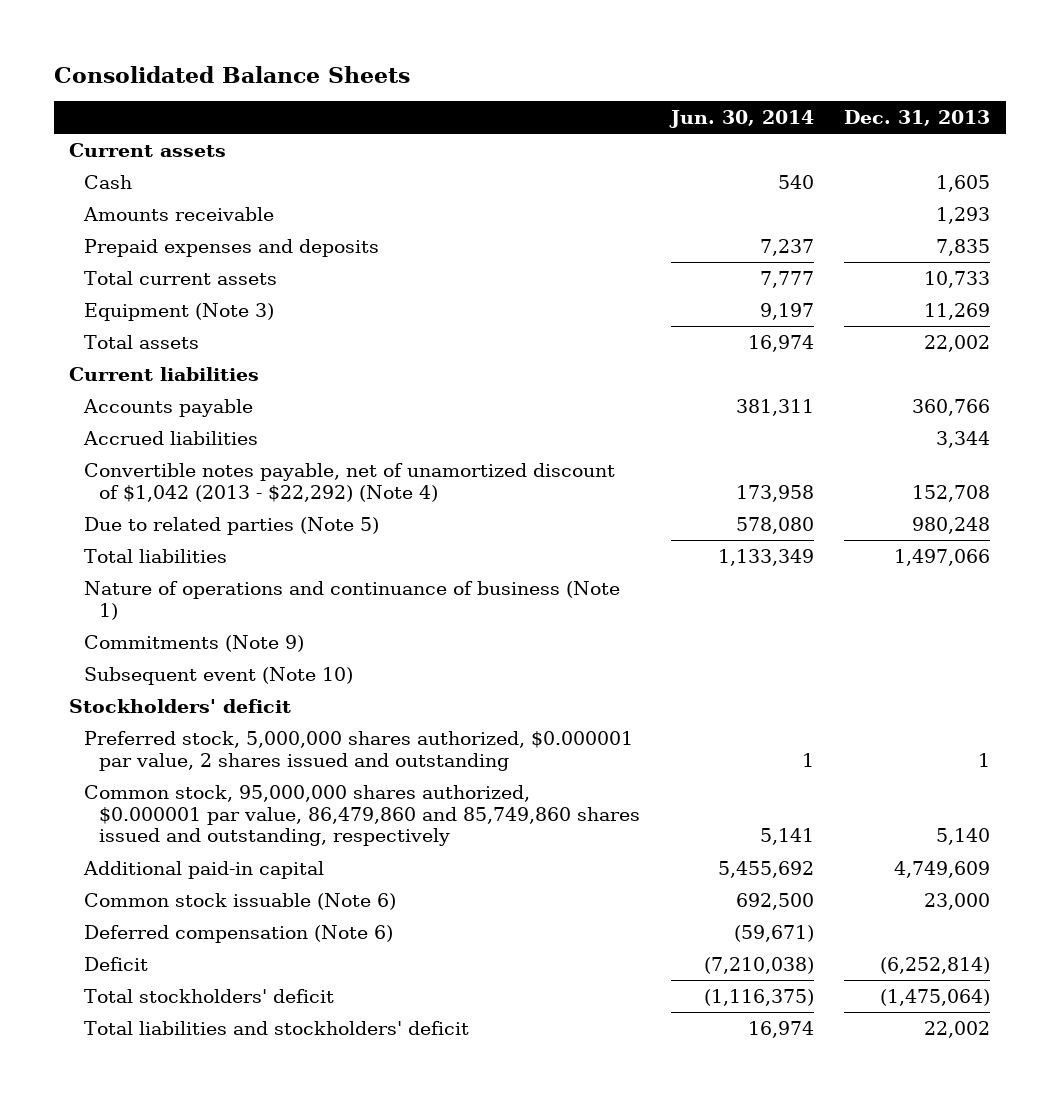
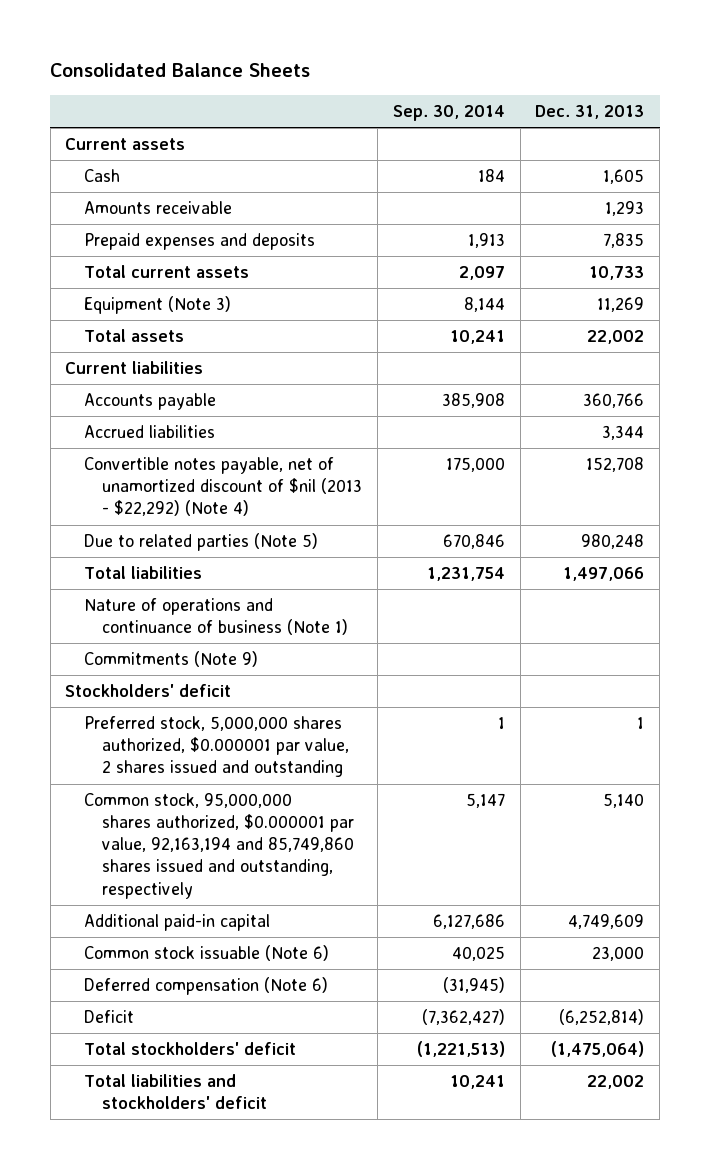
[668,110,814,129] Jun. 30, 2014 -> none
none -> [392,104,505,121] Sep. 30, 2014
[83,462,615,502] Convertible notes payable, net of unamortized discount of $1,042 (2013 - $22,292) (Note 4) -> [83,457,362,517] Convertible notes payable, net of unamortized discount of $nil (2013 - $22,292) (Note 4)
[83,666,353,685] Subsequent event (Note 10) -> none
[83,784,640,847] Common stock, 95,000,000 shares authorized, $0.000001 par value, 86,479,860 and 85,749,860 shares issued and outstanding, respectively -> [83,793,354,899] Common stock, 95,000,000 shares authorized, $0.000001 par value, 92,163,194 and 85,749,860 shares issued and outstanding, respectively

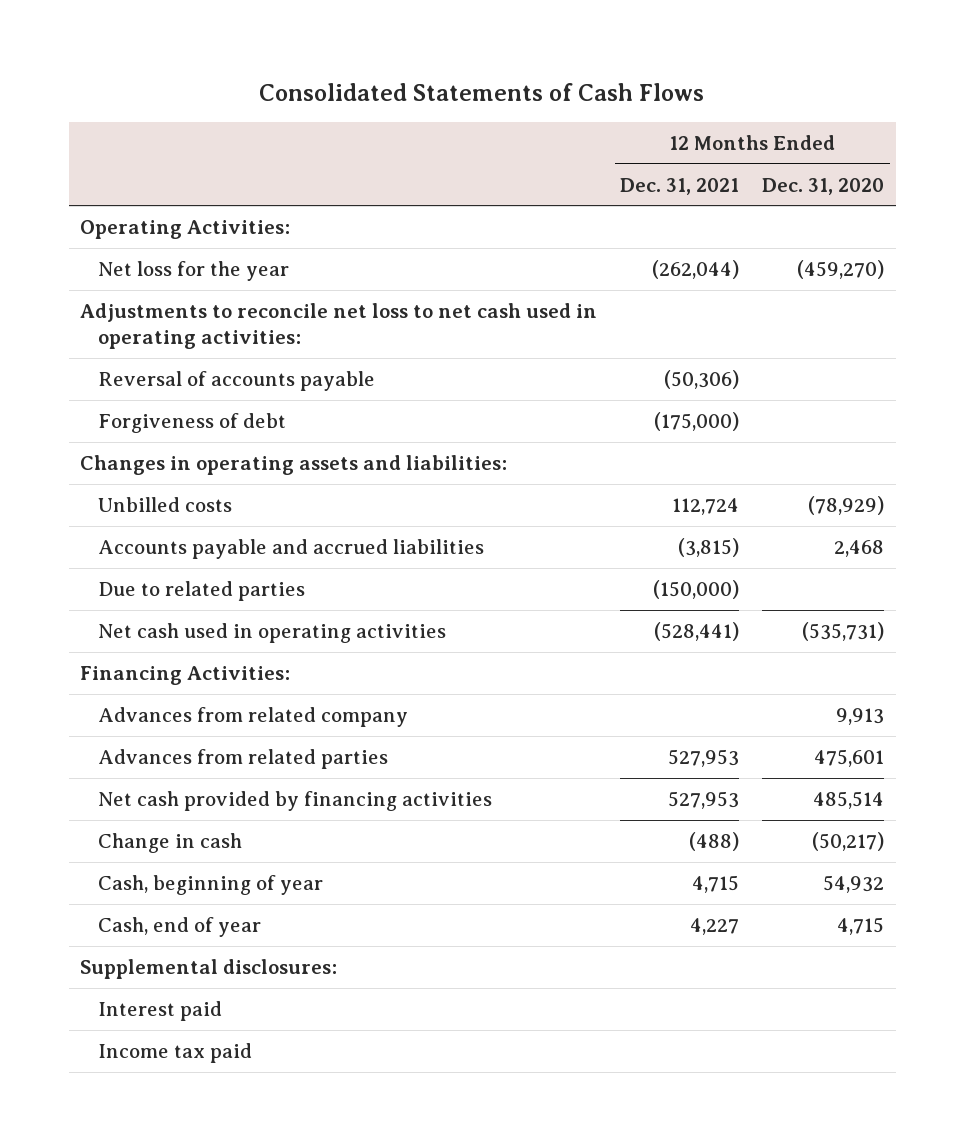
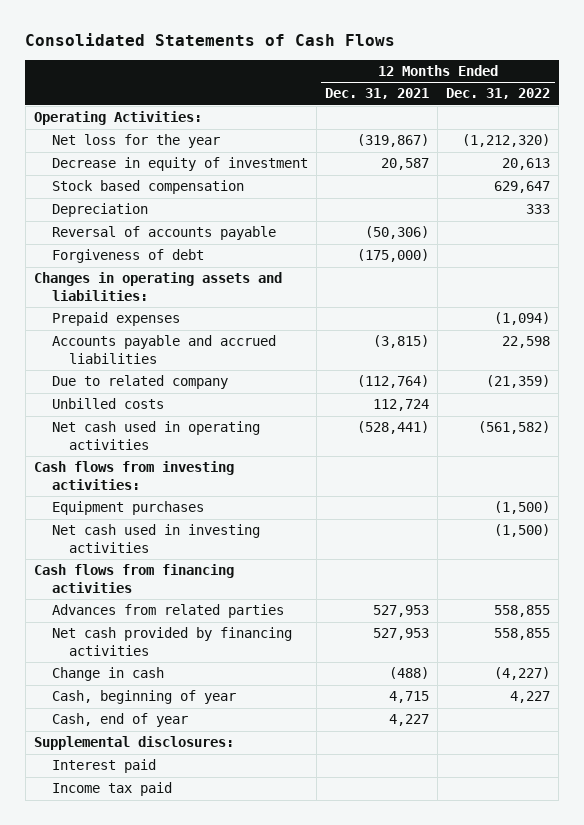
[762,177,885,195] Dec. 31, 2020 -> none
none -> [446,88,551,100] Dec. 31, 2022
[80,303,598,350] Adjustments to reconcile net loss to net cash used in operating activities: -> none
[652,260,740,280] (262,044) -> [357,134,430,148] (319,867)
none -> [51,157,308,172] Decrease in equity of investment
none -> [51,180,244,195] Stock based compensation
none -> [51,203,148,218] Depreciation
none -> [51,312,180,327] Prepaid expenses
[98,581,306,602] Due to related parties -> [51,375,228,390] Due to related company
[653,580,740,600] (150,000) -> [357,375,430,389] (112,764)
[98,497,233,513] Unbilled costs -> [51,398,164,410] Unbilled costs
[98,707,409,728] Advances from related company -> none
none -> [33,461,234,490] Cash flows from investing activities:
none -> [51,501,204,516] Equipment purchases
none -> [51,524,260,553] Net cash used in investing activities
[80,666,291,686] Financing Activities: -> [33,564,234,593] Cash flows from financing activities

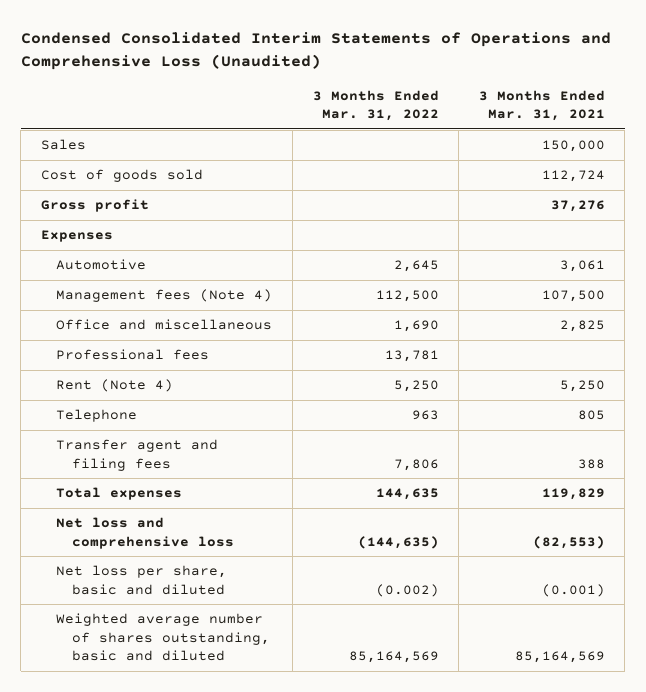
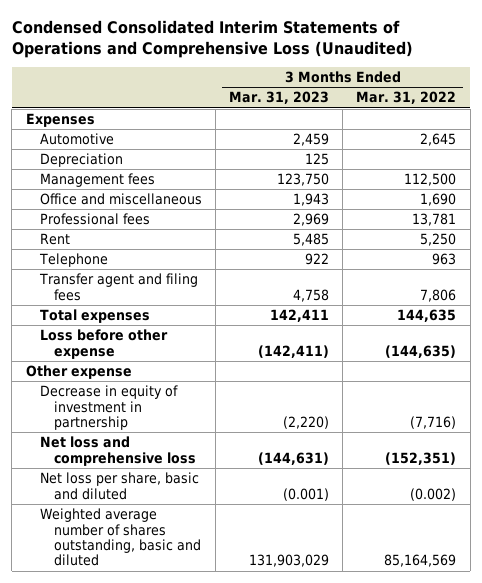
[478,89,605,122] 3 Months Ended Mar. 31, 2021 -> none
none -> [228,91,329,105] Mar. 31, 2023
[40,139,86,151] Sales -> none
[40,169,203,183] Cost of goods sold -> none
[40,199,149,213] Gross profit -> none
none -> [39,153,123,168] Depreciation
[56,289,273,303] Management fees (Note 4) -> [39,173,155,188] Management fees
[56,379,174,393] Rent (Note 4) -> [39,233,70,246] Rent
none -> [39,329,168,359] Loss before other expense
none -> [25,365,132,380] Other expense
none -> [39,385,178,430] Decrease in equity of investment in partnership
[357,535,439,549] (144,635) -> [385,451,457,465] (152,351)

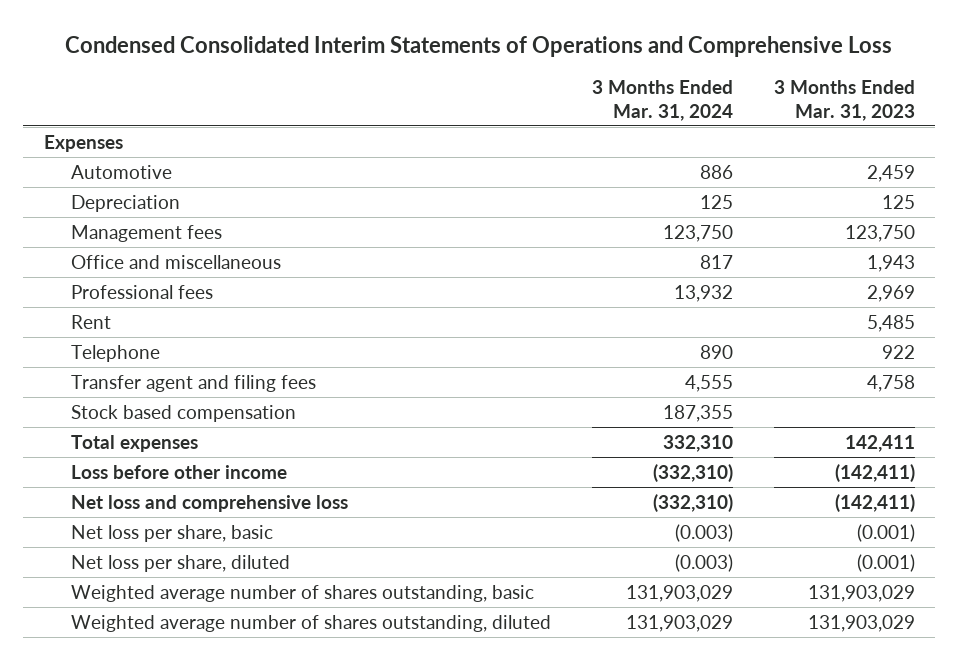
[11,19,413,58] Condensed Consolidated Interim Statements of Operations and Comprehensive Loss (Unaudited) -> [65,35,893,57] Condensed Consolidated Interim Statements of Operations and Comprehensive Loss
[356,91,457,105] Mar. 31, 2022 -> none
none -> [591,79,733,121] 3 Months Ended Mar. 31, 2024
none -> [70,404,296,422] Stock based compensation
[25,365,132,380] Other expense -> none
[39,385,178,430] Decrease in equity of investment in partnership -> none
[39,329,168,359] Loss before other expense -> [70,464,287,479] Loss before other income
[257,451,329,465] (144,631) -> [834,493,915,512] (142,411)
[39,472,199,500] Net loss per share, basic and diluted -> [70,524,273,542] Net loss per share, basic
none -> [70,554,290,572] Net loss per share, diluted
[39,508,201,567] Weighted average number of shares outstanding, basic and diluted -> [70,584,534,602] Weighted average number of shares outstanding, basic
none -> [70,614,551,632] Weighted average number of shares outstanding, diluted

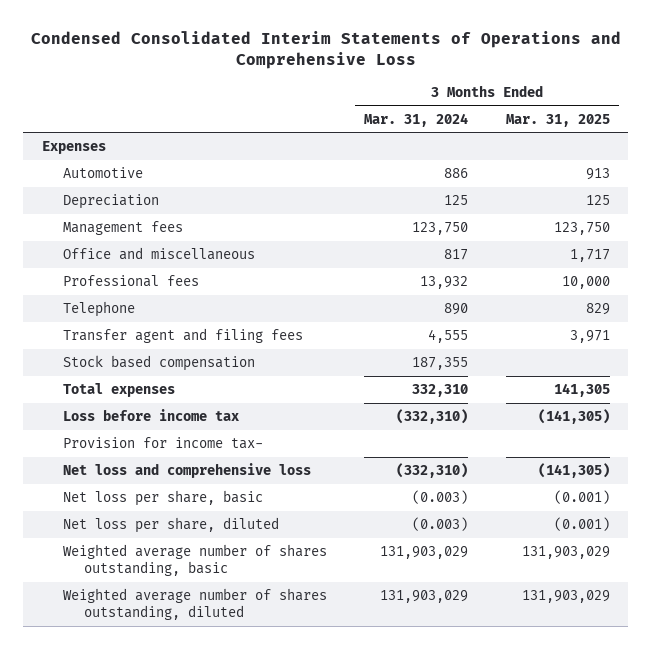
[773,79,915,121] 3 Months Ended Mar. 31, 2023 -> none
none -> [505,113,610,127] Mar. 31, 2025
[70,314,111,329] Rent -> none
[70,464,287,479] Loss before other income -> [62,409,239,422] Loss before income tax
none -> [62,437,263,450] Provision for income tax-

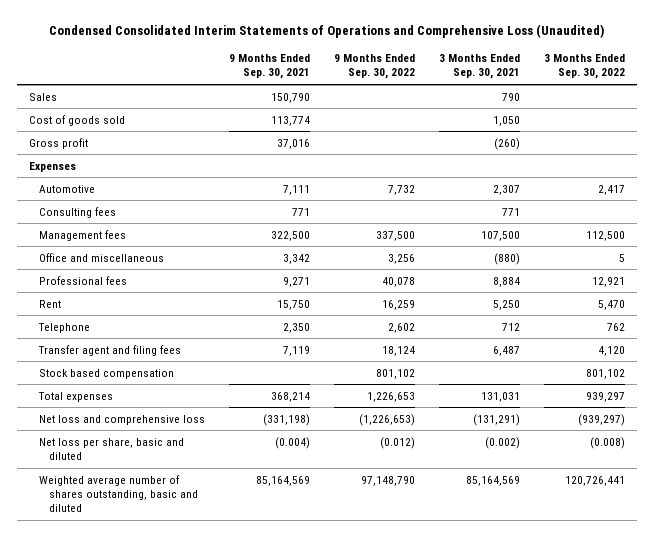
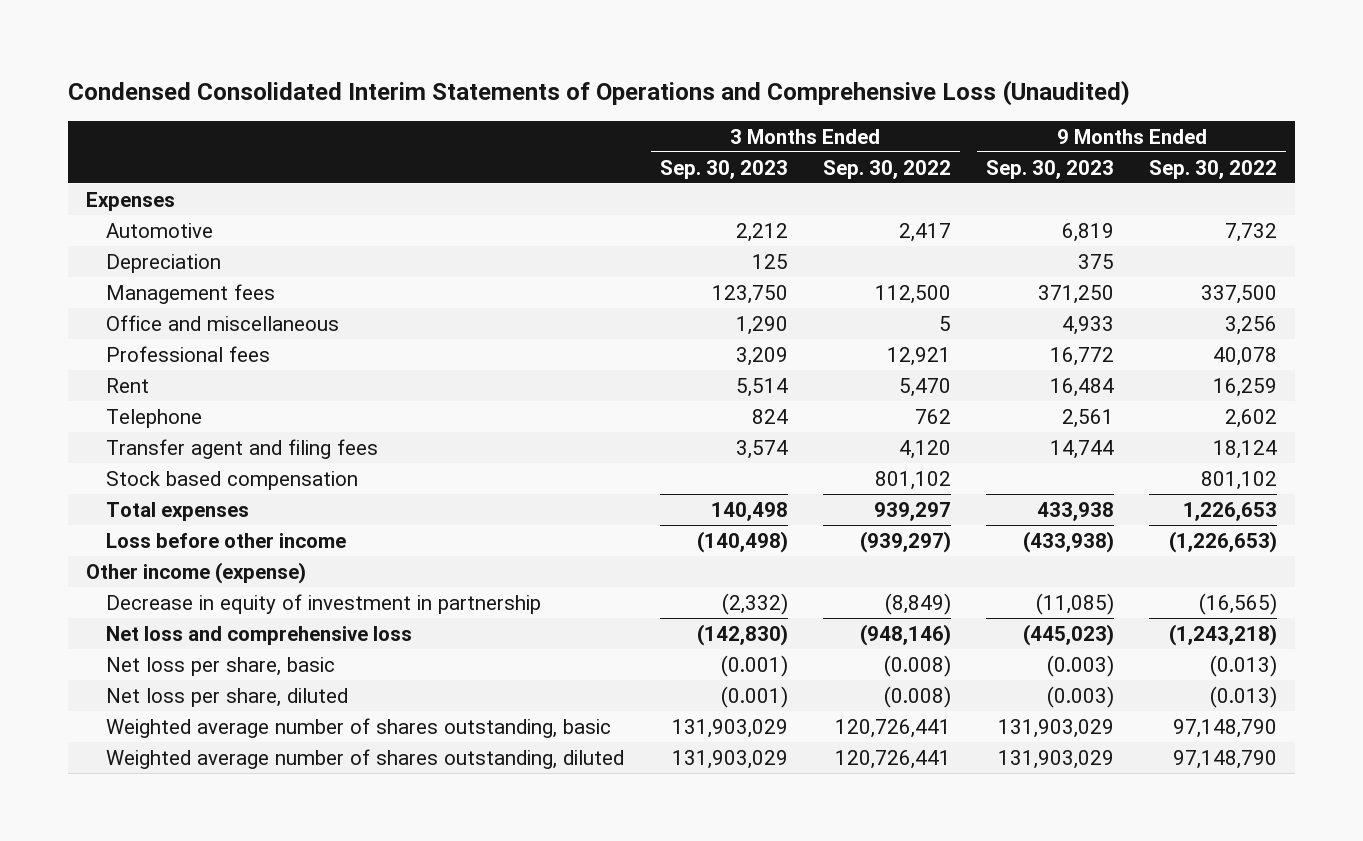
[228,54,310,80] 9 Months Ended Sep. 30, 2021 -> none
[439,54,521,80] 3 Months Ended Sep. 30, 2021 -> none
none -> [659,159,788,179] Sep. 30, 2023
none -> [986,159,1115,179] Sep. 30, 2023
[29,92,58,101] Sales -> none
[29,114,126,126] Cost of goods sold -> none
[29,137,89,149] Gross profit -> none
[38,206,116,218] Consulting fees -> none
none -> [106,253,222,273] Depreciation
none -> [106,532,347,548] Loss before other income
none -> [85,561,306,584] Other income (expense)
none -> [106,593,542,614] Decrease in equity of investment in partnership
[359,413,416,426] (1,226,653) -> [1169,623,1278,646] (1,243,218)
[578,413,626,426] (939,297) -> [859,623,951,646] (948,146)
[38,437,184,460] Net loss per share, basic and diluted -> [106,656,336,676] Net loss per share, basic
[380,436,416,449] (0.012) -> [1210,654,1278,677] (0.013)
none -> [106,687,349,707] Net loss per share, diluted
[38,474,198,513] Weighted average number of shares outstanding, basic and diluted -> [106,717,612,738] Weighted average number of shares outstanding, basic
none -> [106,748,625,769] Weighted average number of shares outstanding, diluted

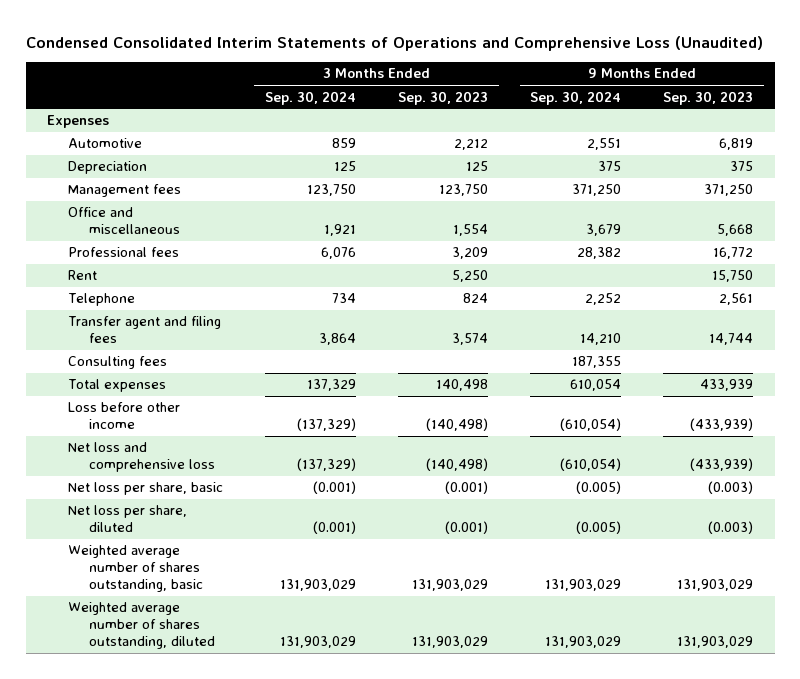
[822,159,951,179] Sep. 30, 2022 -> none
[1149,159,1278,179] Sep. 30, 2022 -> none
none -> [265,90,357,105] Sep. 30, 2024
none -> [530,90,622,105] Sep. 30, 2024
[735,315,788,335] 1,290 -> [453,224,489,237] 1,554
[1062,315,1115,335] 4,933 -> [717,224,754,237] 5,668
[735,377,788,397] 5,514 -> [452,270,489,283] 5,250
[1050,377,1115,397] 16,484 -> [712,270,754,283] 15,750
[106,470,359,490] Stock based compensation -> none
[85,561,306,584] Other income (expense) -> none
[106,593,542,614] Decrease in equity of investment in partnership -> none
none -> [67,356,167,370] Consulting fees
[1037,501,1115,521] 433,938 -> [700,379,754,392] 433,939
[1023,530,1115,553] (433,938) -> [690,418,754,432] (433,939)
[696,623,788,646] (142,830) -> [426,458,489,472] (140,498)
[1023,623,1115,646] (445,023) -> [690,458,754,472] (433,939)

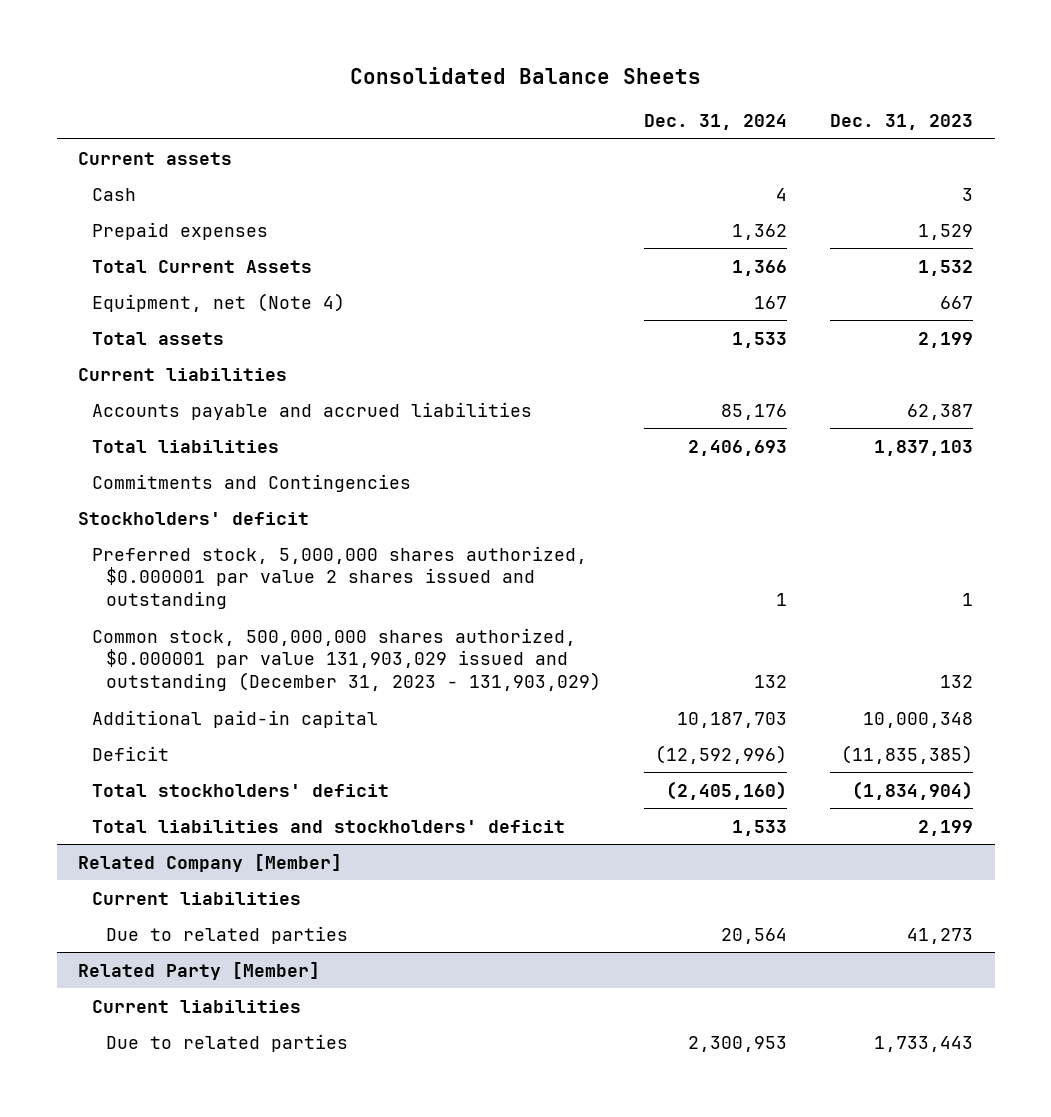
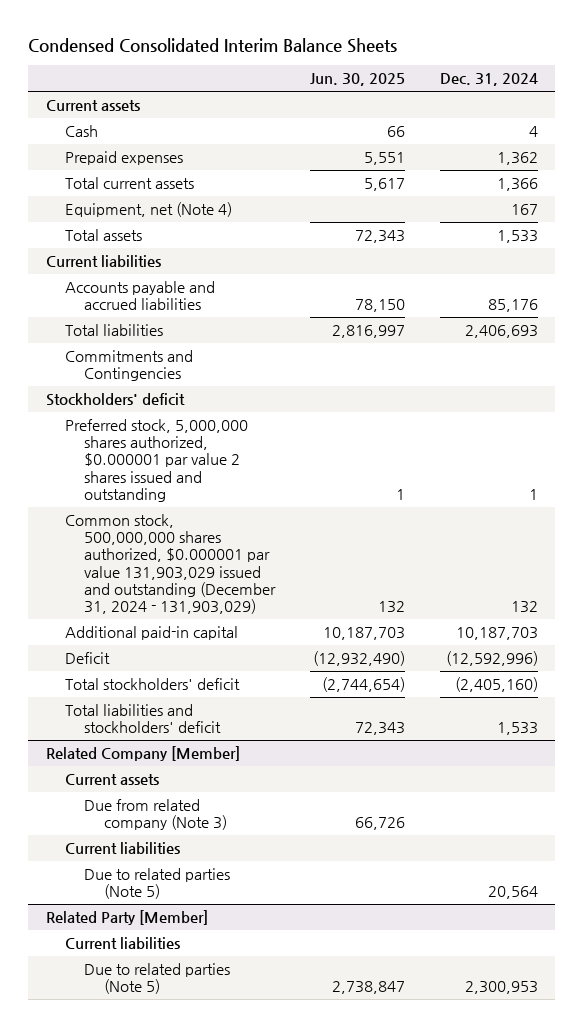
[349,67,701,85] Consolidated Balance Sheets -> [28,37,398,53] Condensed Consolidated Interim Balance Sheets
[830,113,974,130] Dec. 31, 2023 -> none
none -> [310,73,406,87] Jun. 30, 2025
[92,259,313,273] Total Current Assets -> [65,177,195,190] Total current assets
[92,627,602,691] Common stock, 500,000,000 shares authorized, $0.000001 par value 131,903,029 issued and outstanding (December 31, 2023 - 131,903,029) -> [65,514,277,615] Common stock, 500,000,000 shares authorized, $0.000001 par value 131,903,029 issued and outstanding (December 31, 2024 - 131,903,029)
none -> [65,774,160,786] Current assets
none -> [84,799,227,831] Due from related company (Note 3)
[106,925,349,944] Due to related parties -> [84,868,231,900] Due to related parties (Note 5)
[106,1033,349,1052] Due to related parties -> [84,963,231,995] Due to related parties (Note 5)

